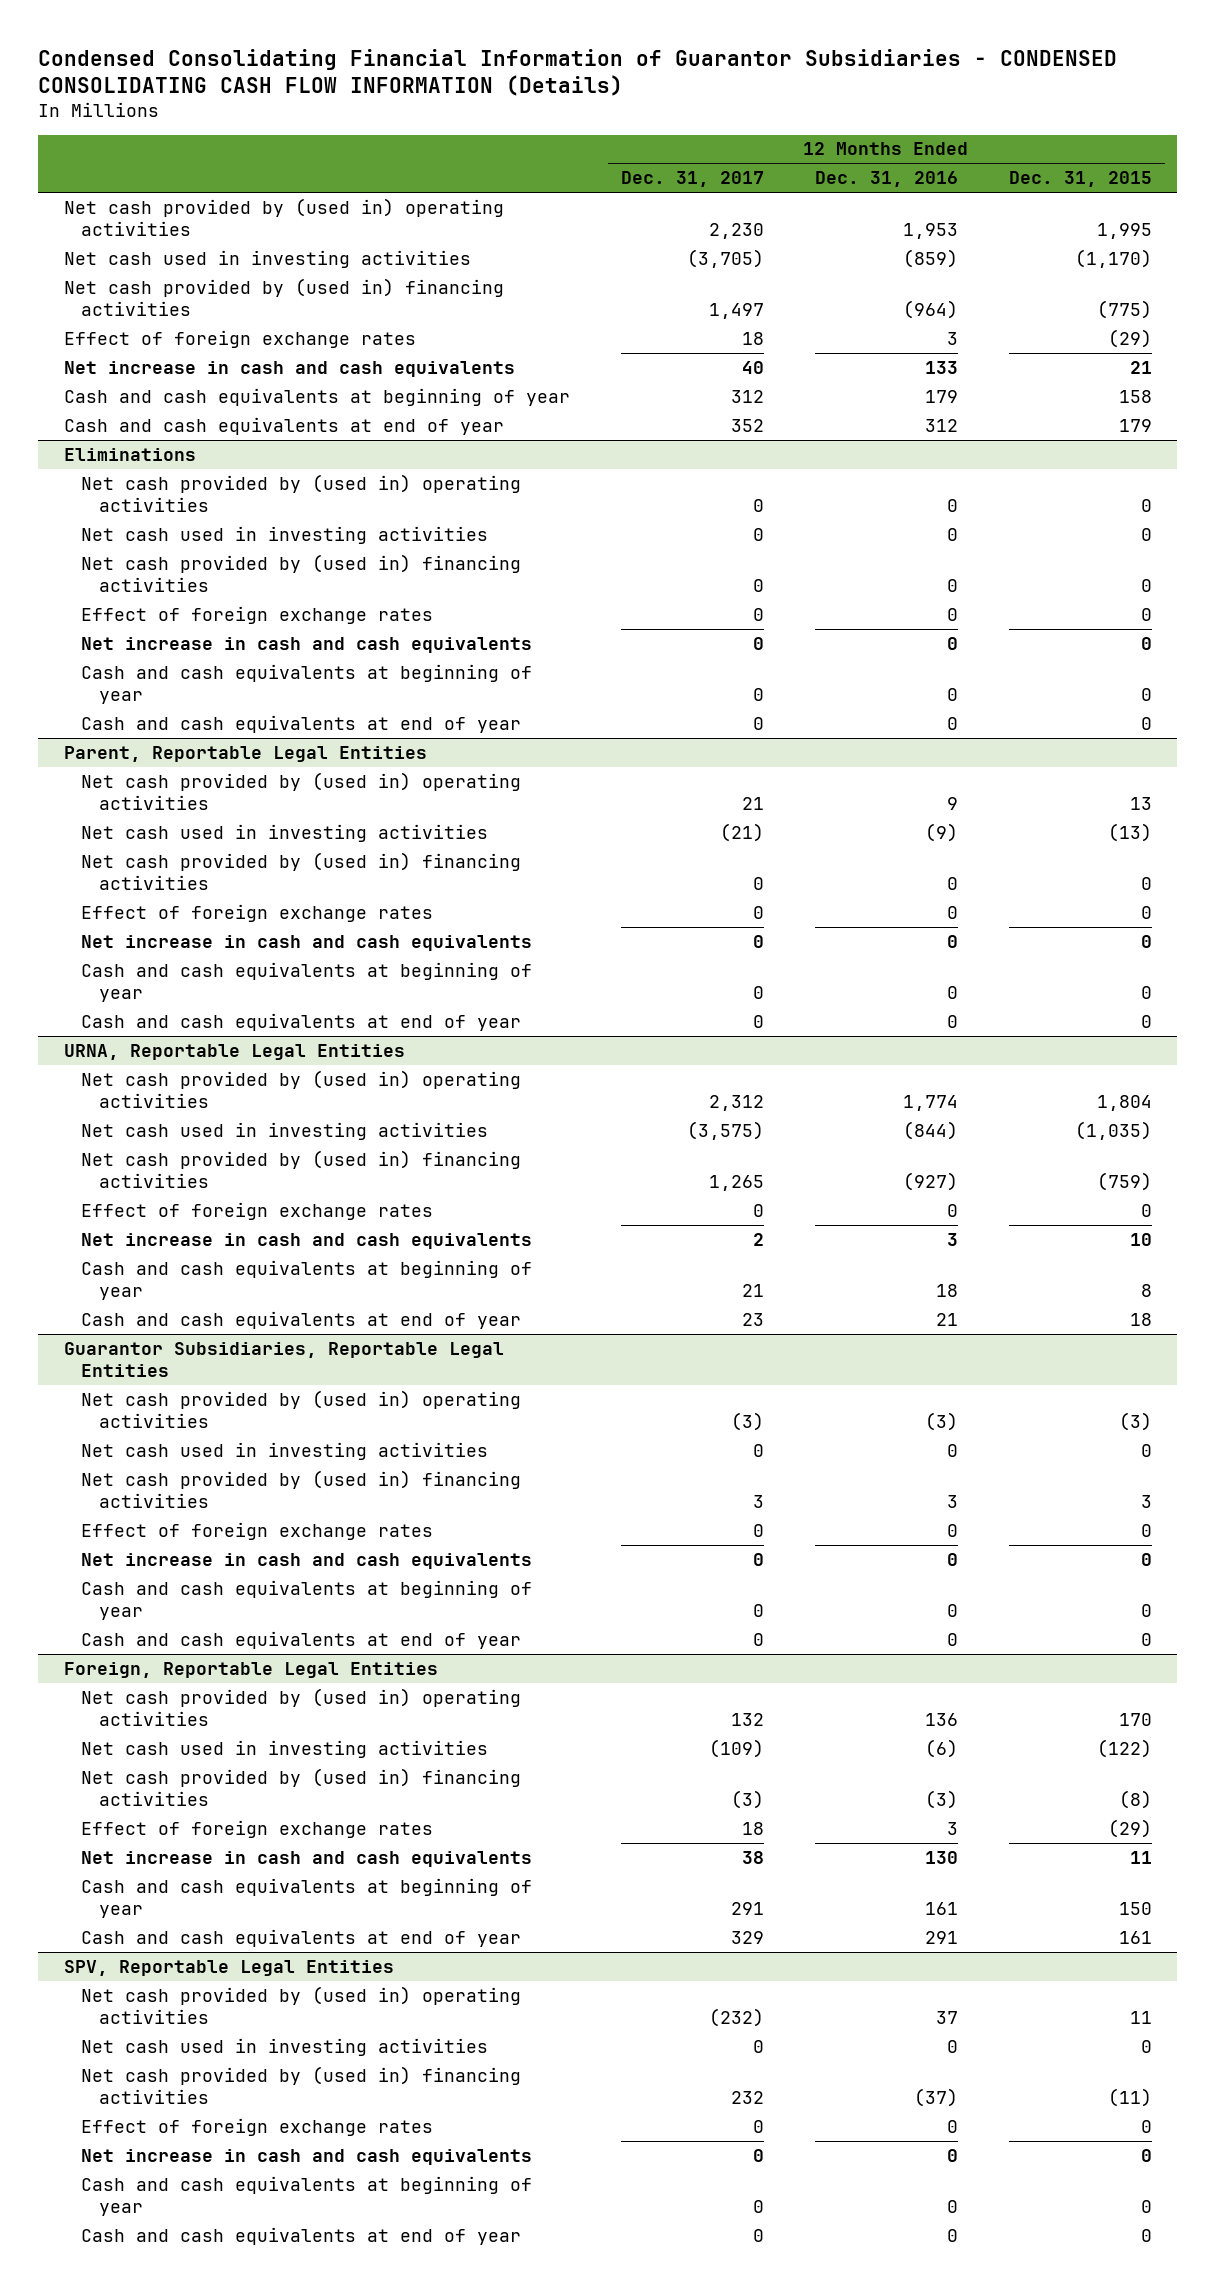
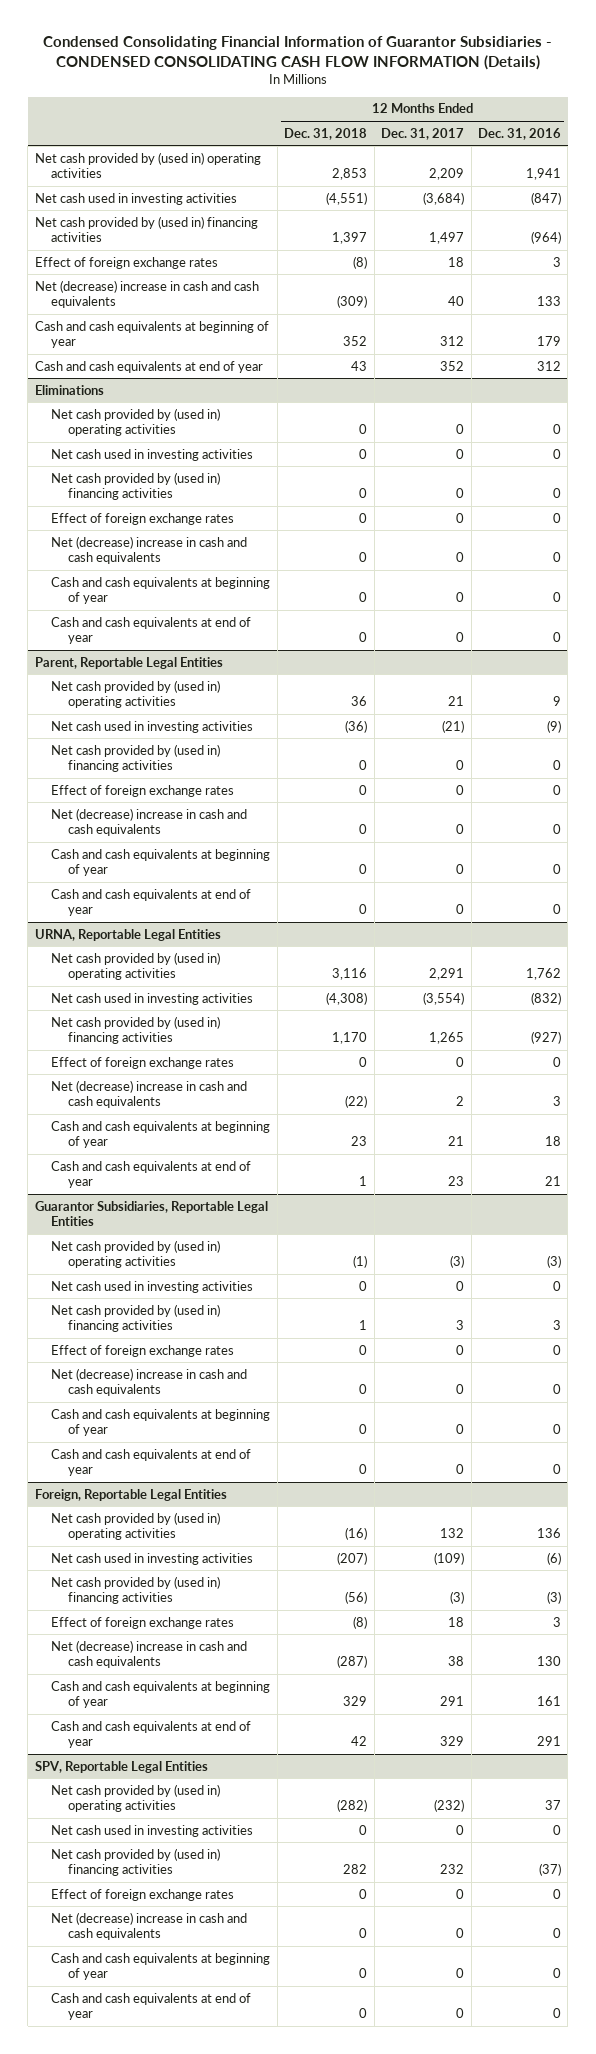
[1008,171,1152,188] Dec. 31, 2015 -> none
none -> [284,127,368,140] Dec. 31, 2018
[708,222,764,239] 2,230 -> [429,168,465,181] 2,209
[902,222,958,239] 1,953 -> [525,168,561,181] 1,941
[686,248,764,268] (3,705) -> [423,191,465,205] (3,684)
[902,248,958,268] (859) -> [530,191,561,205] (847)
[63,360,515,377] Net increase in cash and cash equivalents -> [34,279,259,309] Net (decrease) increase in cash and cash equivalents
[81,636,533,653] Net increase in cash and cash equivalents -> [51,535,248,565] Net (decrease) increase in cash and cash equivalents
[81,934,533,951] Net increase in cash and cash equivalents -> [51,807,248,837] Net (decrease) increase in cash and cash equivalents
[708,1094,764,1111] 2,312 -> [429,968,465,981] 2,291
[902,1094,958,1111] 1,774 -> [525,968,561,981] 1,762
[686,1120,764,1140] (3,575) -> [423,991,465,1005] (3,554)
[902,1120,958,1140] (844) -> [530,991,561,1005] (832)
[81,1232,533,1249] Net increase in cash and cash equivalents -> [51,1079,248,1109] Net (decrease) increase in cash and cash equivalents
[81,1552,533,1569] Net increase in cash and cash equivalents -> [51,1367,248,1397] Net (decrease) increase in cash and cash equivalents
[81,1850,533,1867] Net increase in cash and cash equivalents -> [51,1639,248,1669] Net (decrease) increase in cash and cash equivalents
[81,2148,533,2165] Net increase in cash and cash equivalents -> [51,1911,248,1941] Net (decrease) increase in cash and cash equivalents

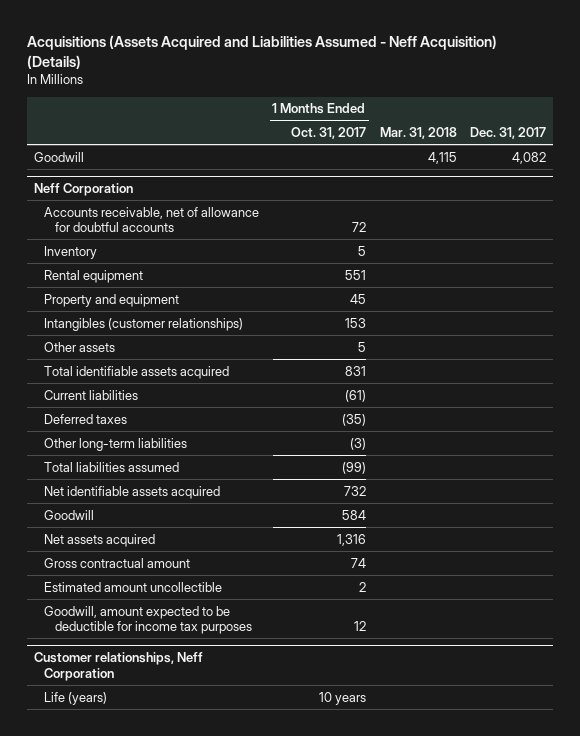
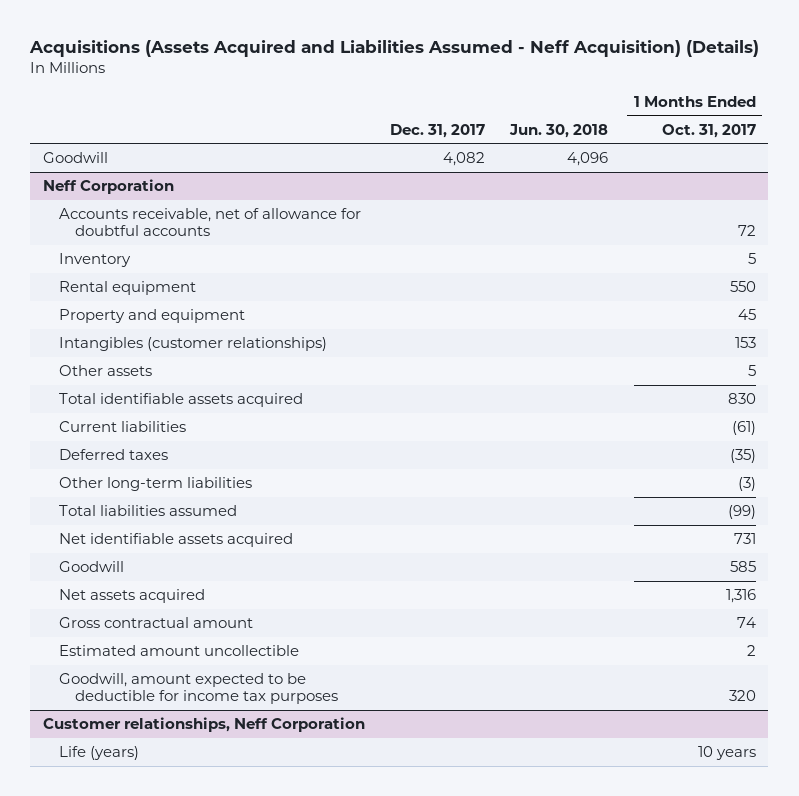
[379,127,457,140] Mar. 31, 2018 -> none
none -> [509,123,609,138] Jun. 30, 2018
[344,269,366,280] 551 -> [729,280,756,292] 550
[344,365,366,376] 831 -> [727,392,756,404] 830
[343,485,366,496] 732 -> [733,532,756,544] 731
[341,509,366,520] 584 -> [729,560,756,572] 585
[353,620,366,631] 12 -> [728,690,756,702] 320

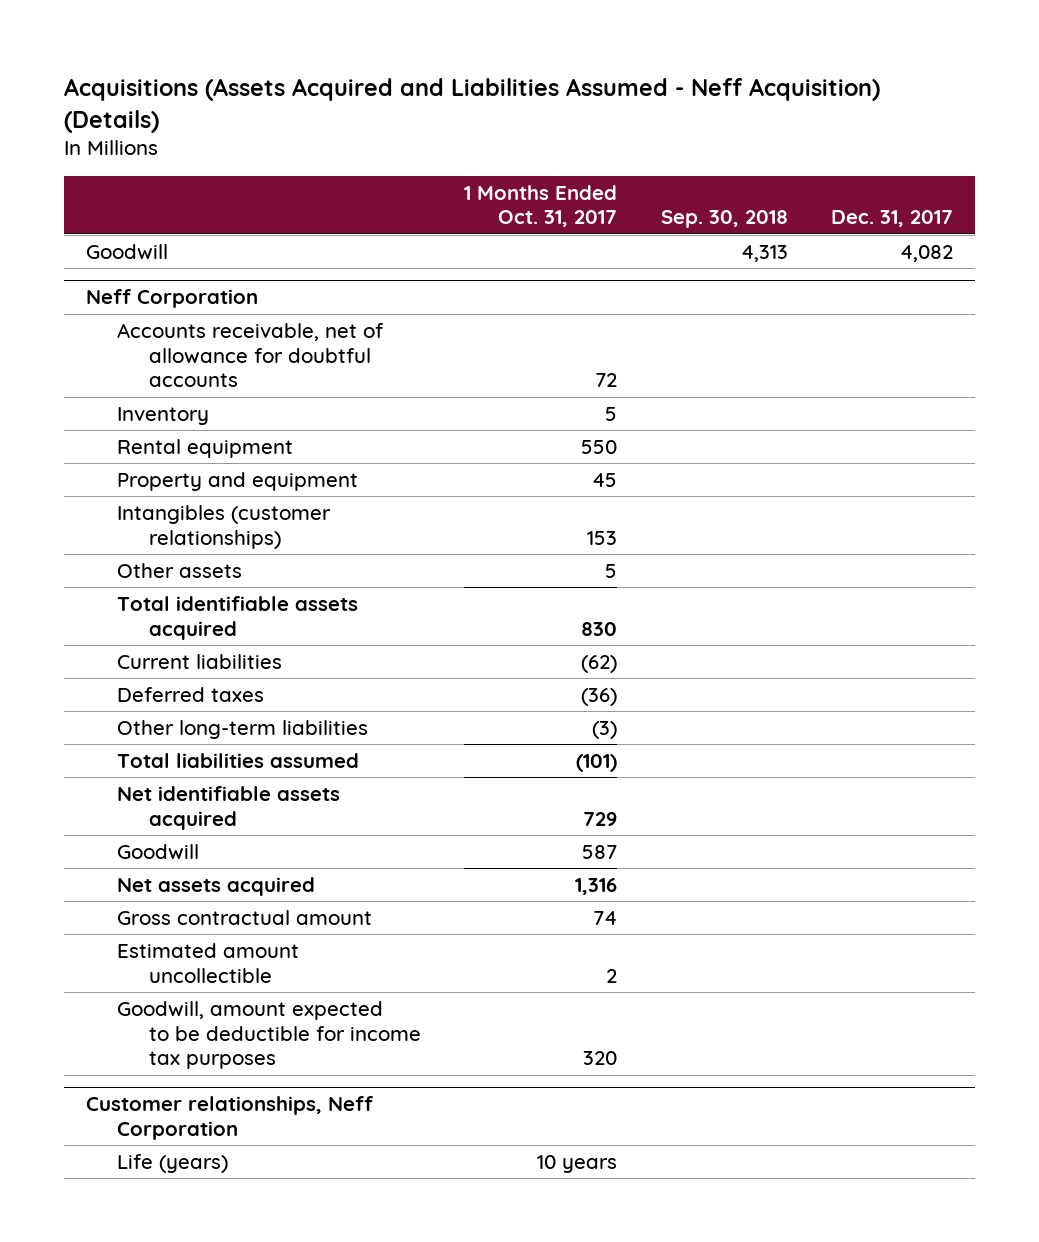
[509,123,609,138] Jun. 30, 2018 -> none
none -> [660,210,788,229] Sep. 30, 2018
[731,420,756,435] (61) -> [581,654,618,673] (62)
[729,448,756,463] (35) -> [581,687,618,706] (36)
[727,504,756,519] (99) -> [576,753,618,772] (101)
[733,532,756,544] 731 -> [583,811,618,826] 729
[729,560,756,572] 585 -> [582,844,618,859] 587

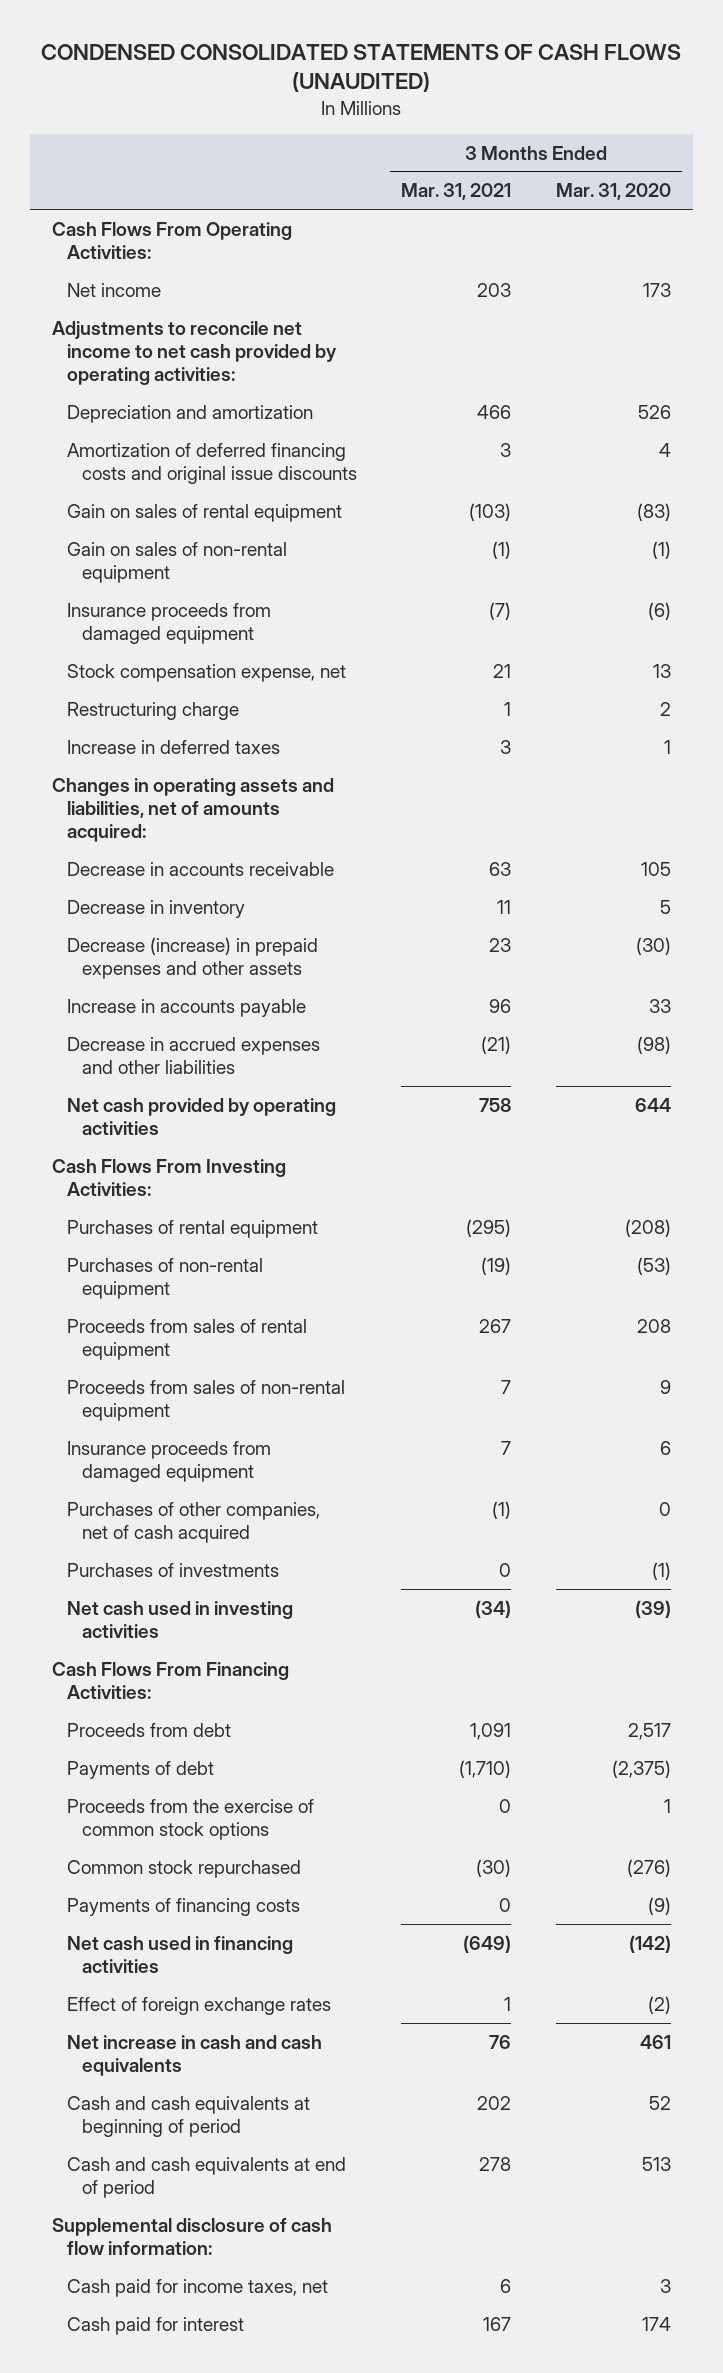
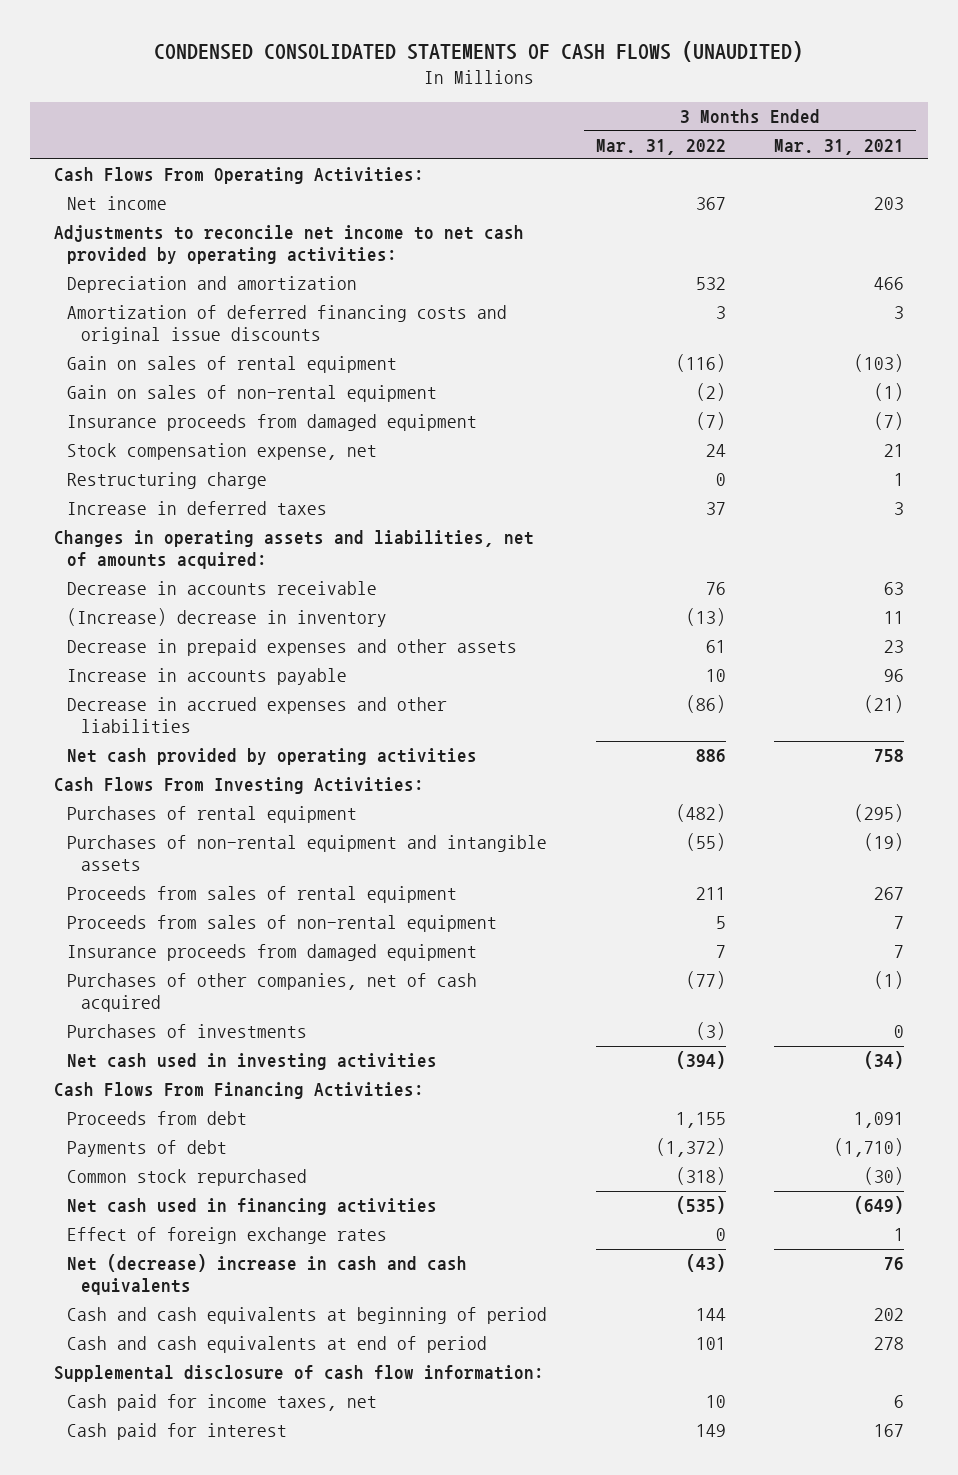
[555,183,671,201] Mar. 31, 2020 -> none
none -> [595,138,726,155] Mar. 31, 2022
[67,899,246,918] Decrease in inventory -> [67,608,388,628] (Increase) decrease in inventory
[67,936,319,979] Decrease (increase) in prepaid expenses and other assets -> [67,639,518,657] Decrease in prepaid expenses and other assets
[67,1257,264,1299] Purchases of non-rental equipment -> [67,835,548,872] Purchases of non-rental equipment and intangible assets
[67,1798,315,1840] Proceeds from the exercise of common stock options -> none
[67,1897,301,1916] Payments of financing costs -> none
[67,2034,323,2076] Net increase in cash and cash equivalents -> [67,1254,468,1296] Net (decrease) increase in cash and cash equivalents

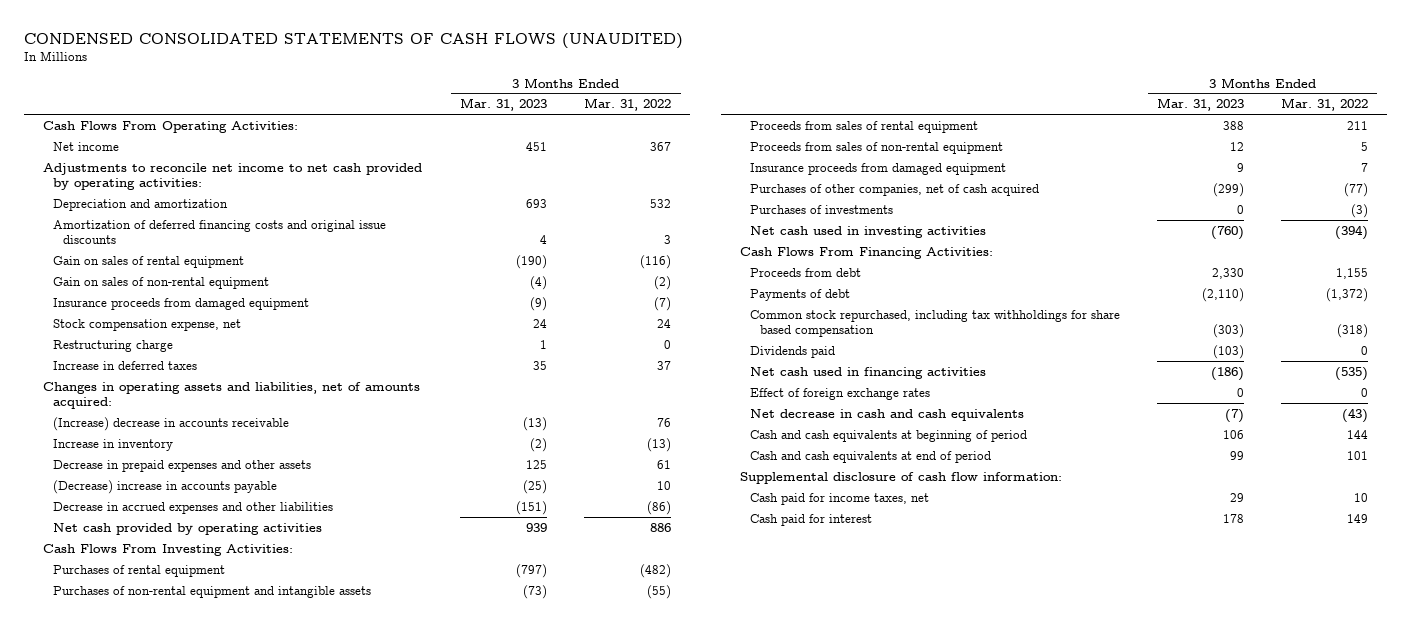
[774,138,905,155] Mar. 31, 2021 -> none
none -> [460,98,548,112] Mar. 31, 2023
[67,581,378,596] Decrease in accounts receivable -> [53,416,290,431] (Increase) decrease in accounts receivable
[67,608,388,628] (Increase) decrease in inventory -> [53,438,174,451] Increase in inventory
[67,668,348,686] Increase in accounts payable -> [53,479,278,494] (Decrease) increase in accounts payable
[67,1169,308,1187] Common stock repurchased -> [749,309,1120,338] Common stock repurchased, including tax withholdings for share based compensation
none -> [749,345,835,358] Dividends paid
[67,1254,468,1296] Net (decrease) increase in cash and cash equivalents -> [749,408,1024,421] Net decrease in cash and cash equivalents

